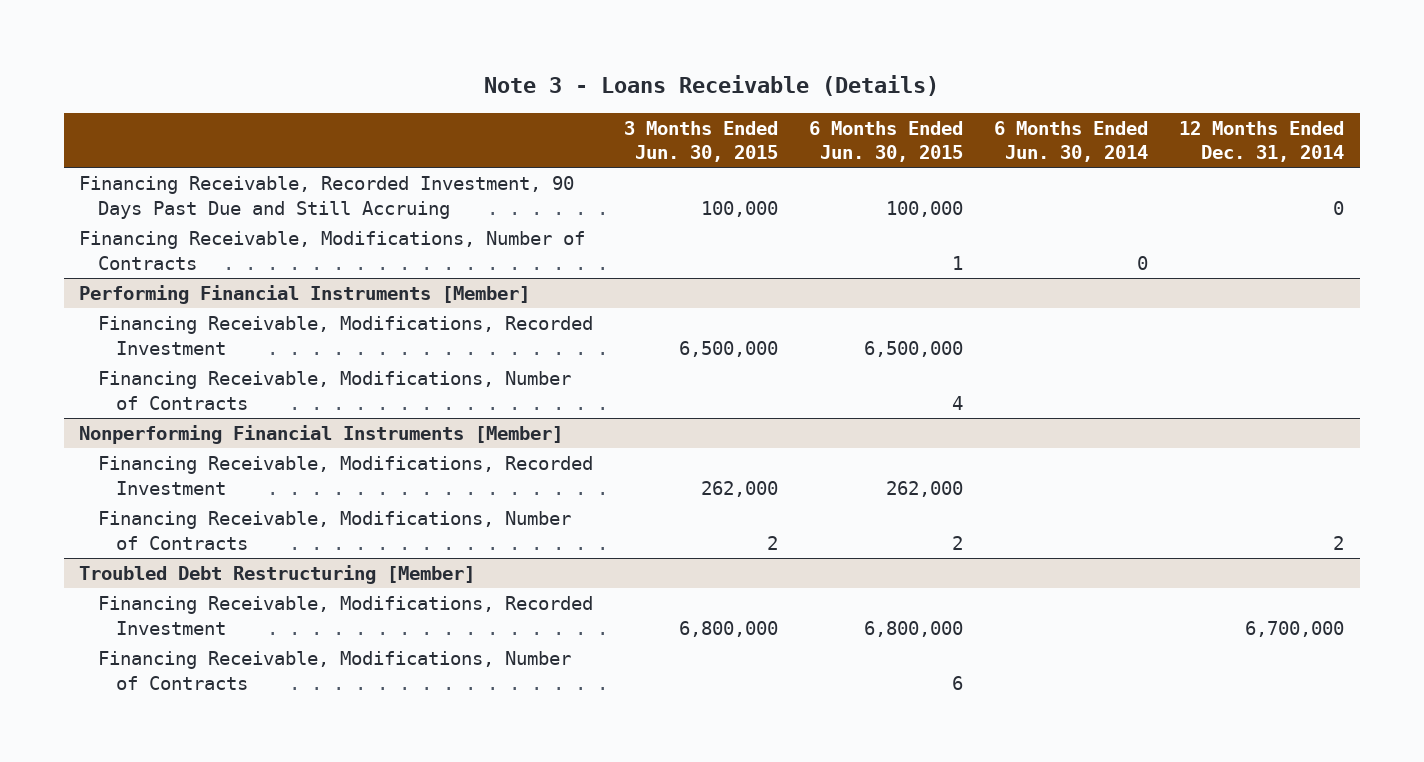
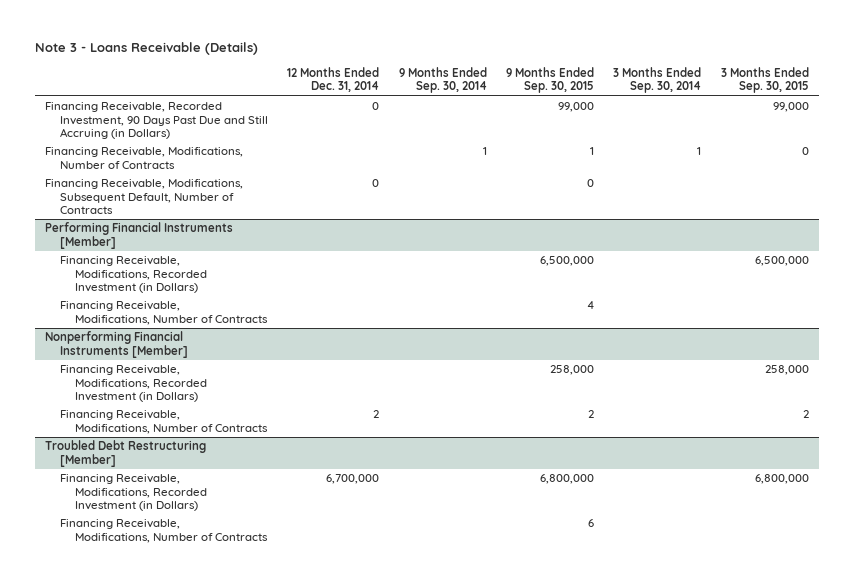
[623,120,778,163] 3 Months Ended Jun. 30, 2015 -> none
[809,120,964,163] 6 Months Ended Jun. 30, 2015 -> none
[994,120,1149,163] 6 Months Ended Jun. 30, 2014 -> none
none -> [398,67,487,94] 9 Months Ended Sep. 30, 2014
none -> [505,67,594,94] 9 Months Ended Sep. 30, 2015
none -> [613,67,702,94] 3 Months Ended Sep. 30, 2014
none -> [720,67,809,94] 3 Months Ended Sep. 30, 2015
[79,176,575,219] Financing Receivable, Recorded Investment, 90 Days Past Due and Still Accruing -> [44,102,268,139] Financing Receivable, Recorded Investment, 90 Days Past Due and Still Accruing (in Dollars)
none -> [44,179,243,214] Financing Receivable, Modifications, Subsequent Default, Number of Contracts
[97,316,593,355] Financing Receivable, Modifications, Recorded Investment -> [59,256,207,293] Financing Receivable, Modifications, Recorded Investment (in Dollars)
[97,456,593,495] Financing Receivable, Modifications, Recorded Investment -> [59,365,207,402] Financing Receivable, Modifications, Recorded Investment (in Dollars)
[97,596,593,635] Financing Receivable, Modifications, Recorded Investment -> [59,474,207,511] Financing Receivable, Modifications, Recorded Investment (in Dollars)

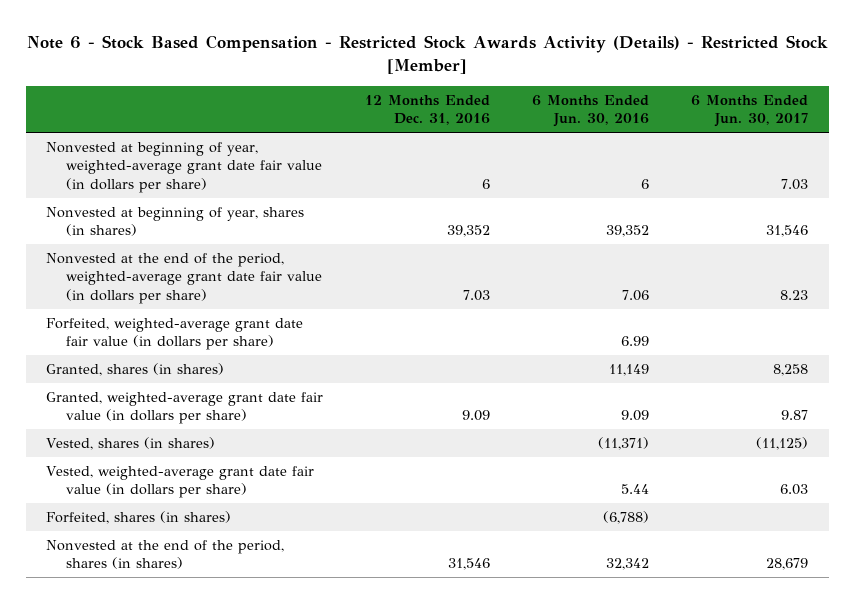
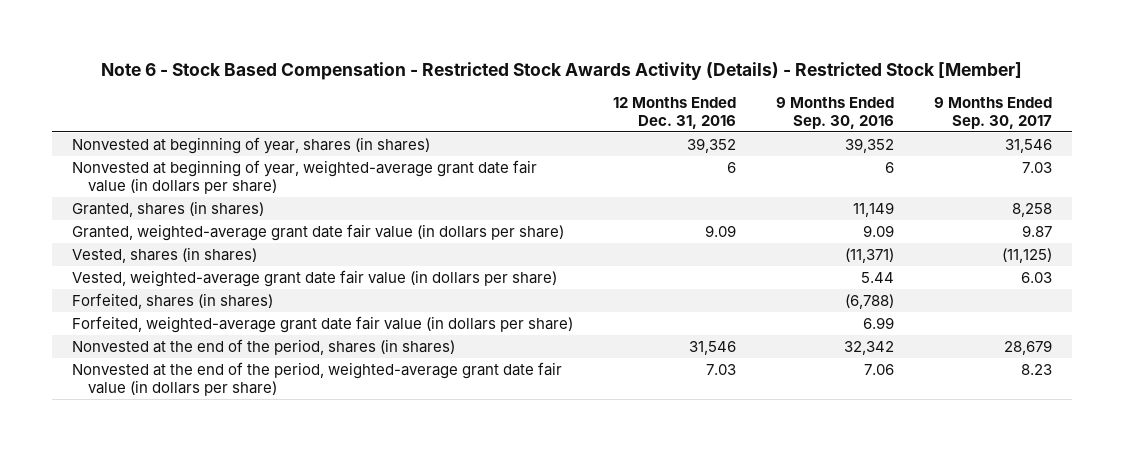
[531,94,649,128] 6 Months Ended Jun. 30, 2016 -> none
[690,94,808,128] 6 Months Ended Jun. 30, 2017 -> none
none -> [776,97,895,130] 9 Months Ended Sep. 30, 2016
none -> [934,97,1053,130] 9 Months Ended Sep. 30, 2017
[46,141,323,193] Nonvested at beginning of year, weighted-average grant date fair value (in dollars per share) -> [72,159,538,194] Nonvested at beginning of year, weighted-average grant date fair value (in dollars per share)
[46,317,304,351] Forfeited, weighted-average grant date fair value (in dollars per share) -> [72,315,574,333] Forfeited, weighted-average grant date fair value (in dollars per share)
[46,252,323,304] Nonvested at the end of the period, weighted-average grant date fair value (in dollars per share) -> [72,361,563,396] Nonvested at the end of the period, weighted-average grant date fair value (in dollars per share)

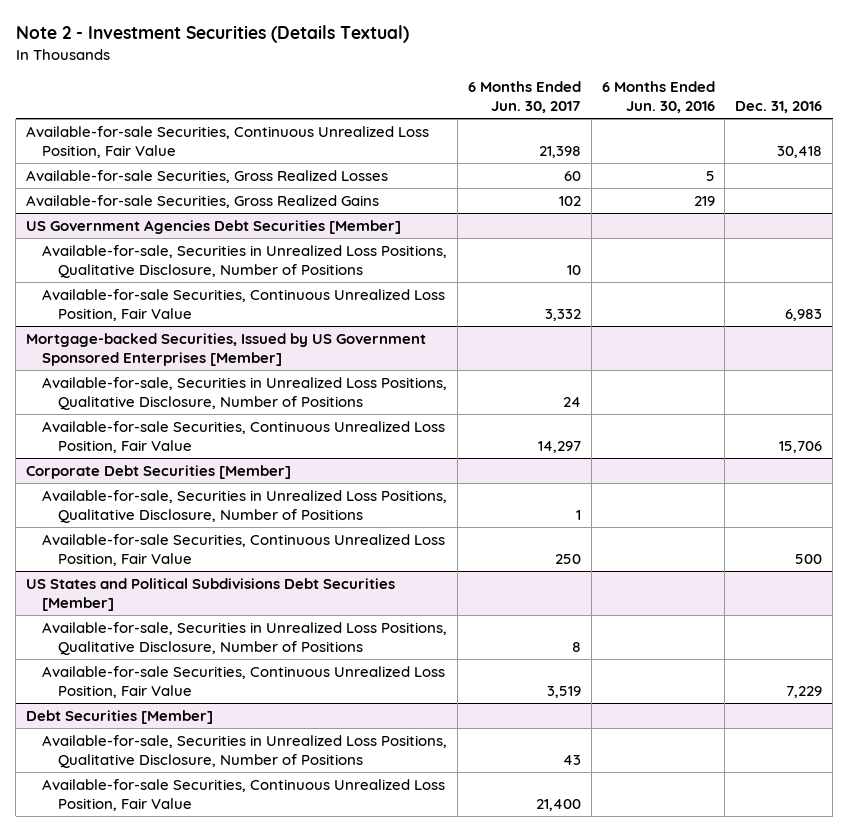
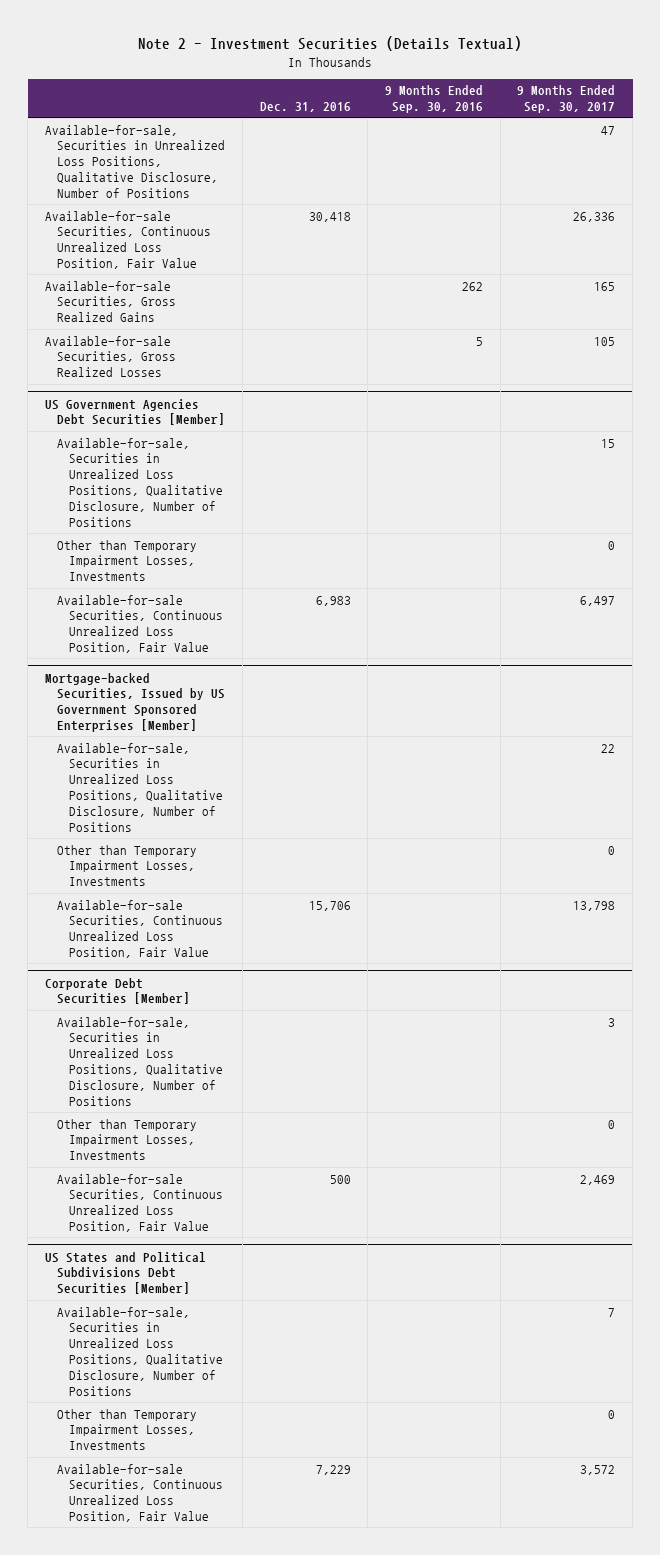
[467,81,581,114] 6 Months Ended Jun. 30, 2017 -> none
[601,81,715,114] 6 Months Ended Jun. 30, 2016 -> none
none -> [385,85,484,114] 9 Months Ended Sep. 30, 2016
none -> [517,85,616,114] 9 Months Ended Sep. 30, 2017
none -> [45,124,226,199] Available-for-sale, Securities in Unrealized Loss Positions, Qualitative Disclosure, Number of Positions
[26,169,389,183] Available-for-sale Securities, Gross Realized Losses -> [45,335,177,378] Available-for-sale Securities, Gross Realized Losses
none -> [57,539,198,582] Other than Temporary Impairment Losses, Investments
none -> [57,844,198,887] Other than Temporary Impairment Losses, Investments
none -> [57,1118,198,1161] Other than Temporary Impairment Losses, Investments
none -> [57,1408,198,1451] Other than Temporary Impairment Losses, Investments
[26,709,214,724] Debt Securities [Member] -> none
[42,734,448,768] Available-for-sale, Securities in Unrealized Loss Positions, Qualitative Disclosure, Number of Positions -> none
[42,778,446,811] Available-for-sale Securities, Continuous Unrealized Loss Position, Fair Value -> none

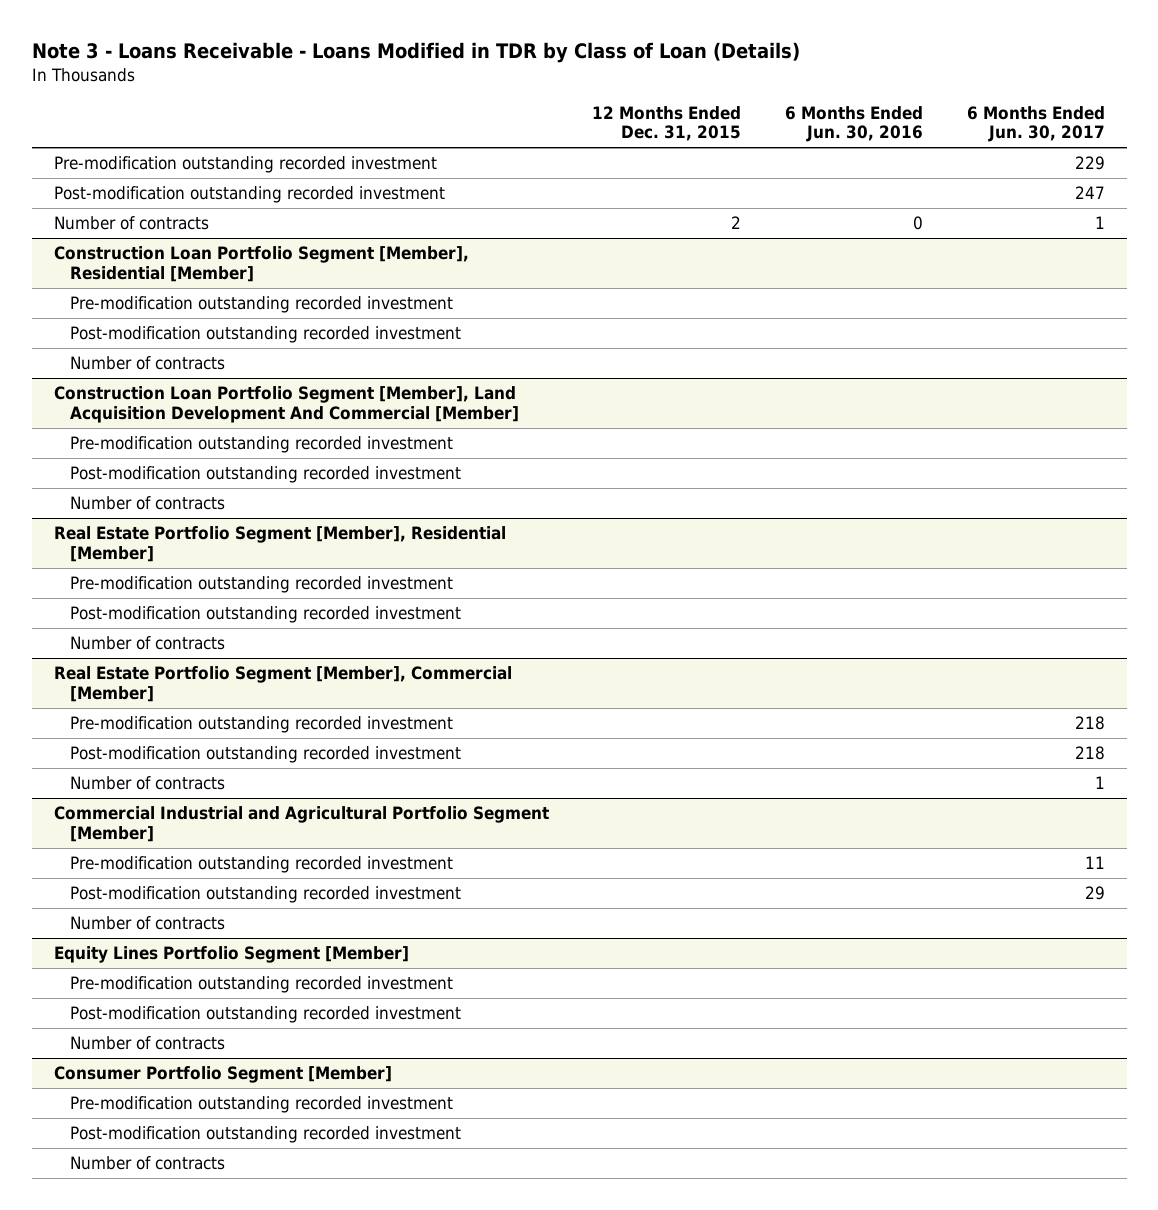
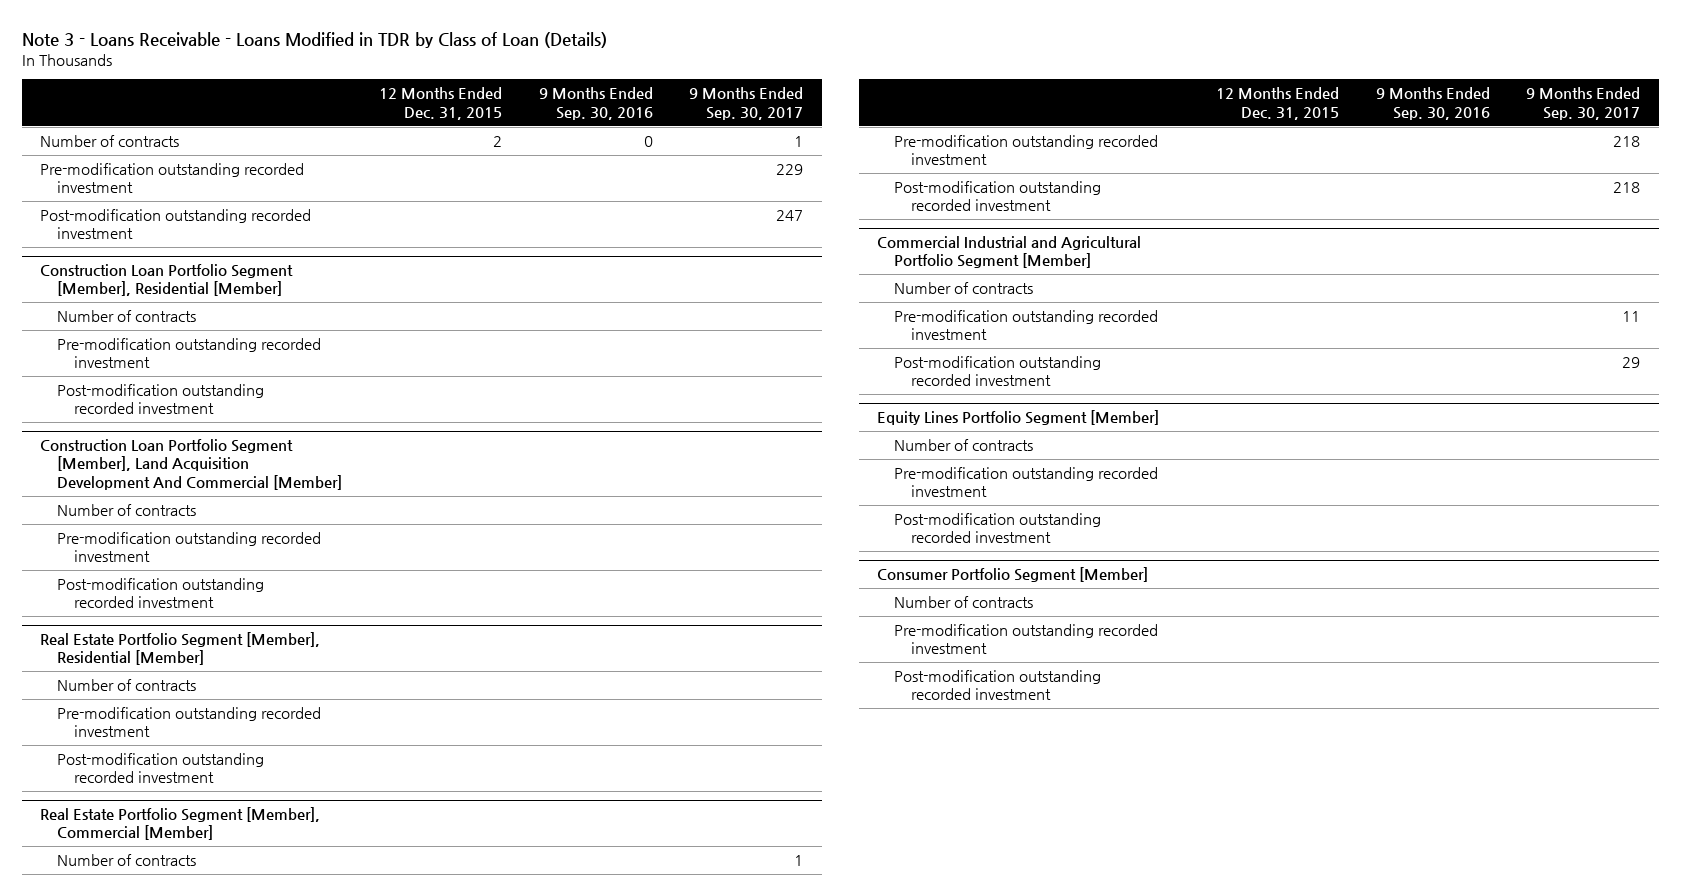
[785,105,924,143] 6 Months Ended Jun. 30, 2016 -> none
[966,105,1105,143] 6 Months Ended Jun. 30, 2017 -> none
none -> [538,87,653,120] 9 Months Ended Sep. 30, 2016
none -> [689,87,804,120] 9 Months Ended Sep. 30, 2017
[53,216,209,231] Number of contracts -> [40,135,180,148] Number of contracts
[69,356,225,371] Number of contracts -> [57,310,197,323] Number of contracts
[69,496,225,511] Number of contracts -> [57,504,197,517] Number of contracts
[69,636,225,651] Number of contracts -> [57,679,197,692] Number of contracts
[69,776,225,791] Number of contracts -> [57,854,197,867] Number of contracts
[69,916,225,931] Number of contracts -> [894,282,1034,295] Number of contracts
[69,1036,225,1051] Number of contracts -> [894,439,1034,452] Number of contracts
[69,1156,225,1171] Number of contracts -> [894,596,1034,609] Number of contracts

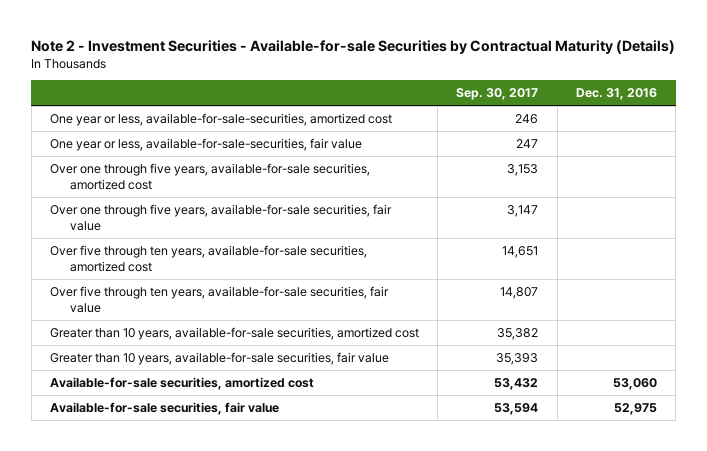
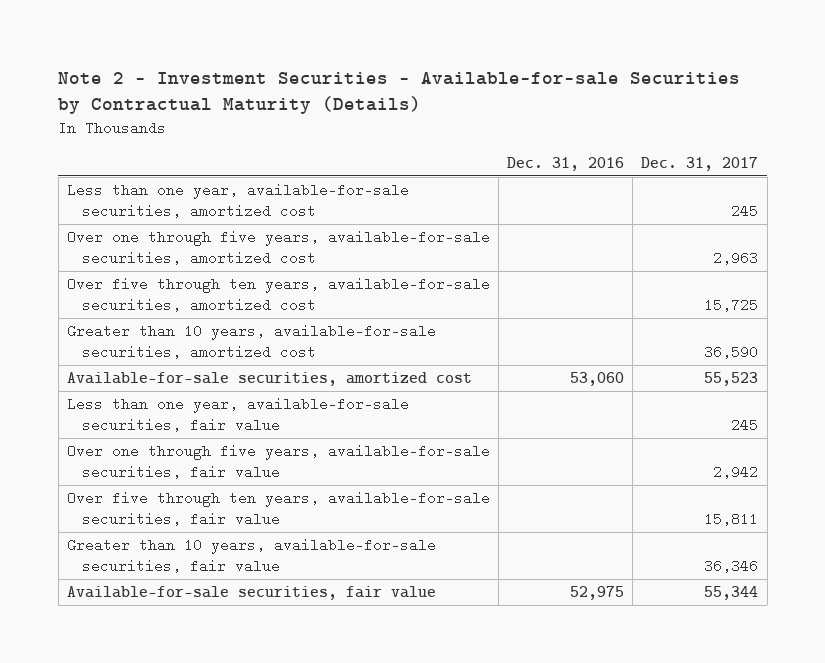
[456,88,539,101] Sep. 30, 2017 -> none
none -> [641,156,759,171] Dec. 31, 2017
[49,137,362,151] One year or less, available-for-sale-securities, fair value -> none
[49,112,392,126] One year or less, available-for-sale-securities, amortized cost -> [66,183,409,219] Less than one year, available-for-sale securities, amortized cost
none -> [66,397,409,433] Less than one year, available-for-sale securities, fair value
[49,203,392,232] Over one through five years, available-for-sale securities, fair value -> [66,444,490,480] Over one through five years, available-for-sale securities, fair value
[49,285,389,314] Over five through ten years, available-for-sale securities, fair value -> [66,491,490,527] Over five through ten years, available-for-sale securities, fair value
[49,351,389,365] Greater than 10 years, available-for-sale securities, fair value -> [66,538,436,574] Greater than 10 years, available-for-sale securities, fair value

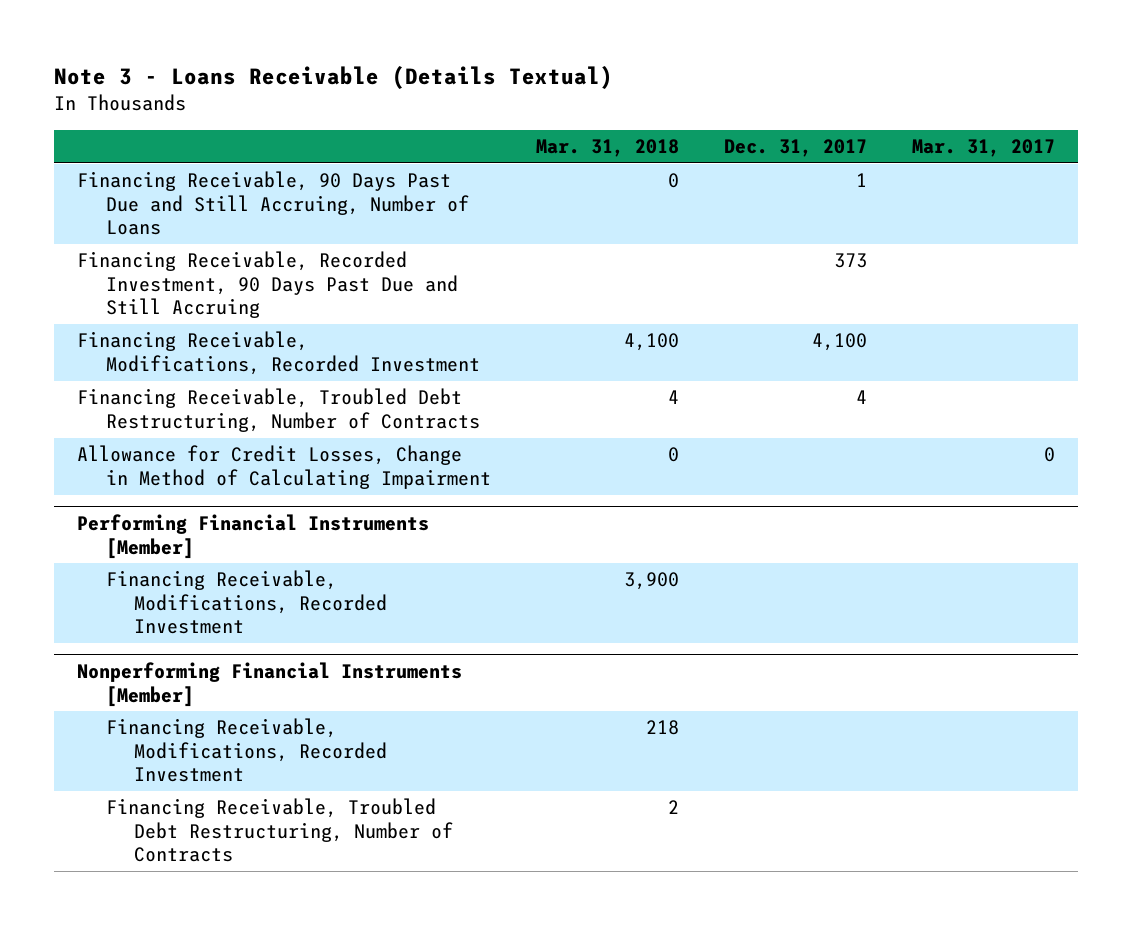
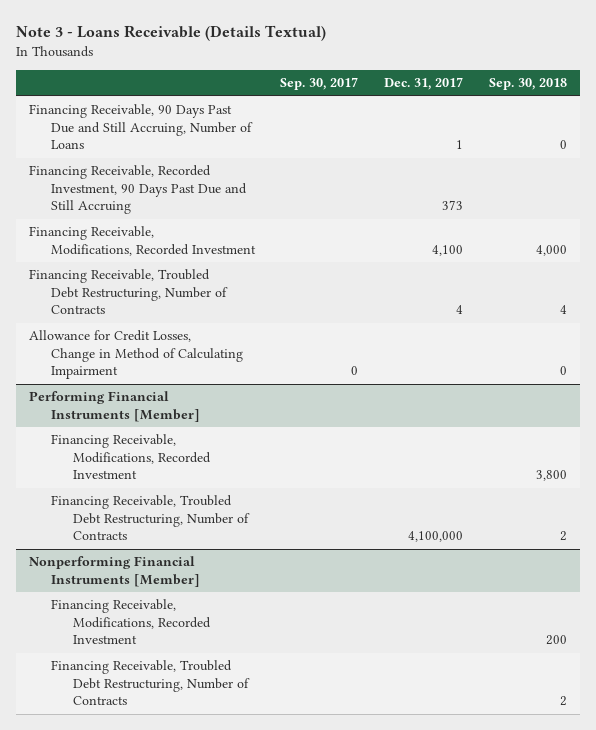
[535,139,679,158] Mar. 31, 2018 -> none
[912,139,1056,158] Mar. 31, 2017 -> none
none -> [280,77,359,91] Sep. 30, 2017
none -> [489,78,568,91] Sep. 30, 2018
none -> [50,495,250,541] Financing Receivable, Troubled Debt Restructuring, Number of Contracts

